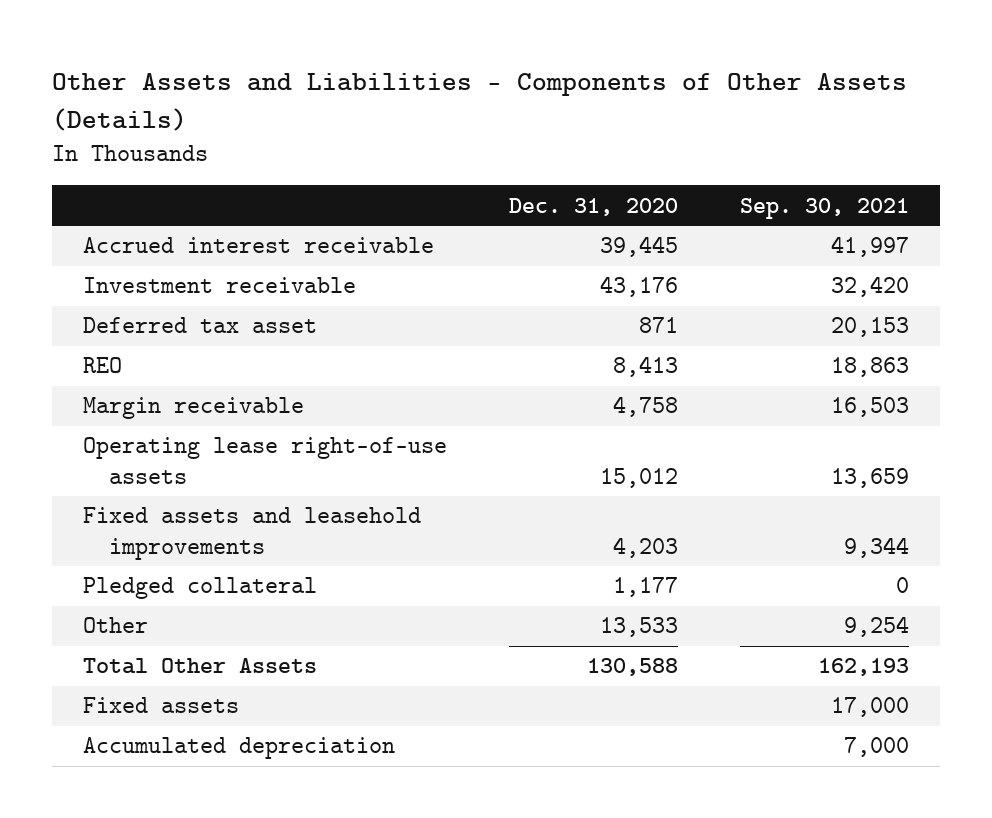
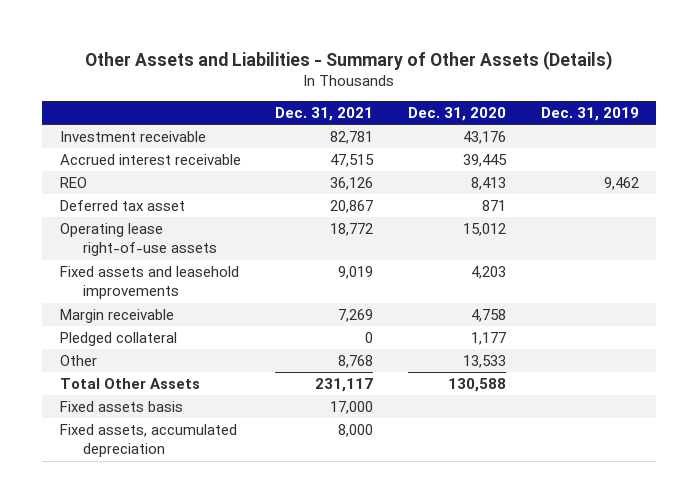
[51,72,907,131] Other Assets and Liabilities - Components of Other Assets (Details) -> [85,50,614,70] Other Assets and Liabilities - Summary of Other Assets (Details)
[739,197,909,219] Sep. 30, 2021 -> none
none -> [275,106,374,121] Dec. 31, 2021
none -> [541,106,640,121] Dec. 31, 2019
[82,237,434,254] Accrued interest receivable -> [59,154,241,166] Accrued interest receivable
[82,317,317,334] Deferred tax asset -> [59,200,185,212] Deferred tax asset
[82,397,304,420] Margin receivable -> [59,309,174,324] Margin receivable
[82,697,239,714] Fixed assets -> [59,401,183,413] Fixed assets basis
[82,737,395,760] Accumulated depreciation -> [59,424,237,458] Fixed assets, accumulated depreciation

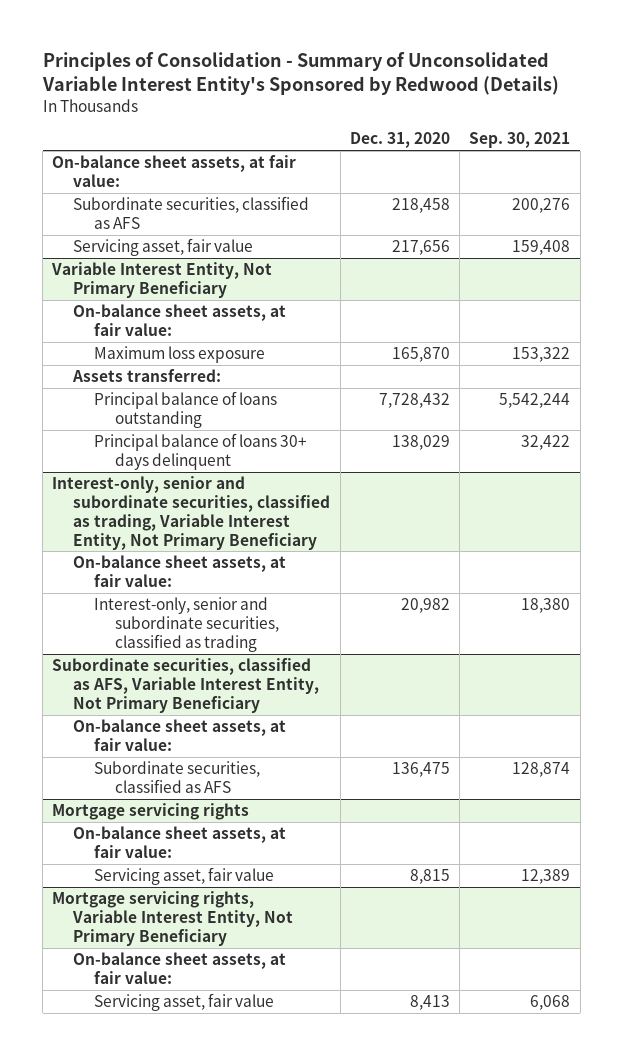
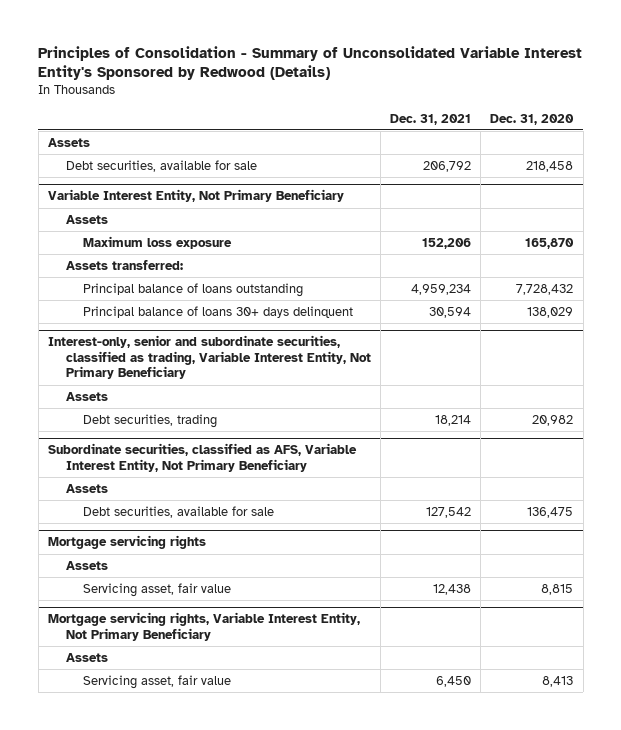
[469,132,571,149] Sep. 30, 2021 -> none
none -> [389,113,471,125] Dec. 31, 2021
[73,238,254,257] Servicing asset, fair value -> none
[52,155,297,187] On-balance sheet assets, at fair value: -> [48,137,91,147] Assets
[73,196,310,229] Subordinate securities, classified as AFS -> [65,159,257,172] Debt securities, available for sale
[73,304,287,336] On-balance sheet assets, at fair value: -> [65,214,108,224] Assets
[73,555,287,587] On-balance sheet assets, at fair value: -> [65,391,108,401] Assets
[94,597,280,652] Interest-only, senior and subordinate securities, classified as trading -> [83,413,218,428] Debt securities, trading
[73,719,287,751] On-balance sheet assets, at fair value: -> [65,483,108,493] Assets
[94,761,261,793] Subordinate securities, classified as AFS -> [83,505,275,518] Debt securities, available for sale
[73,826,287,858] On-balance sheet assets, at fair value: -> [65,560,108,570] Assets
[73,952,287,984] On-balance sheet assets, at fair value: -> [65,652,108,662] Assets

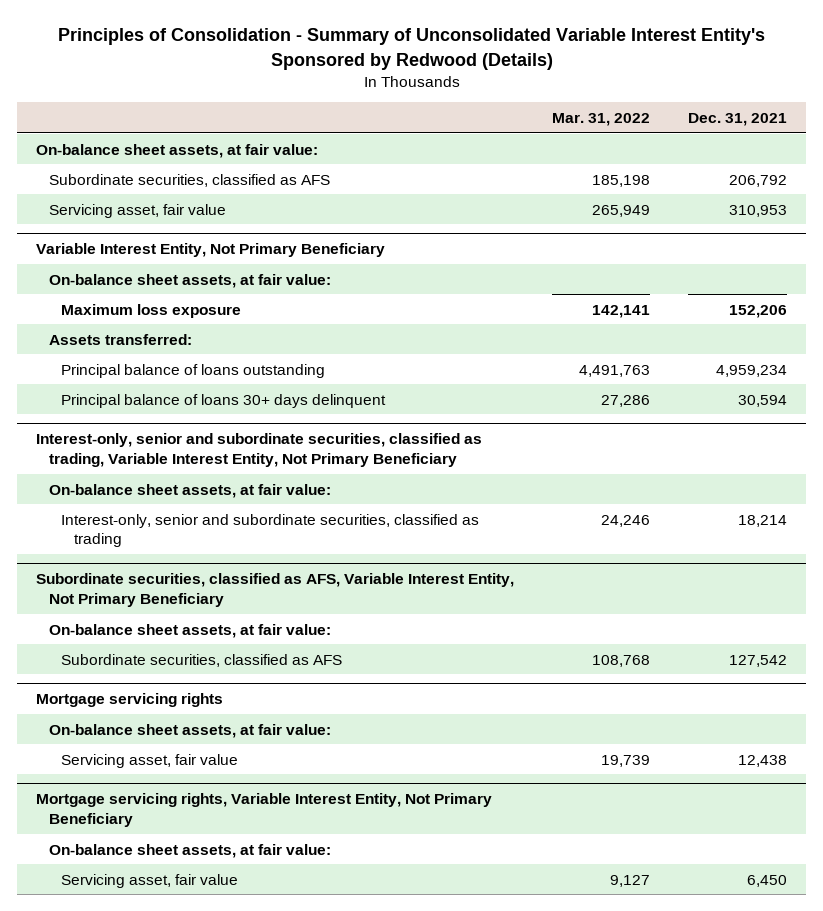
[490,113,575,125] Dec. 31, 2020 -> none
none -> [552,112,651,126] Mar. 31, 2022
[48,137,91,147] Assets -> [36,143,319,158] On-balance sheet assets, at fair value:
[65,159,257,172] Debt securities, available for sale -> [48,173,330,187] Subordinate securities, classified as AFS
none -> [48,203,226,218] Servicing asset, fair value
[65,214,108,224] Assets -> [48,273,331,288] On-balance sheet assets, at fair value:
[65,391,108,401] Assets -> [48,483,331,498] On-balance sheet assets, at fair value:
[83,413,218,428] Debt securities, trading -> [61,513,480,548] Interest-only, senior and subordinate securities, classified as trading
[65,483,108,493] Assets -> [48,623,331,638] On-balance sheet assets, at fair value:
[83,505,275,518] Debt securities, available for sale -> [61,653,343,667] Subordinate securities, classified as AFS
[65,560,108,570] Assets -> [48,723,331,738] On-balance sheet assets, at fair value:
[65,652,108,662] Assets -> [48,843,331,858] On-balance sheet assets, at fair value:

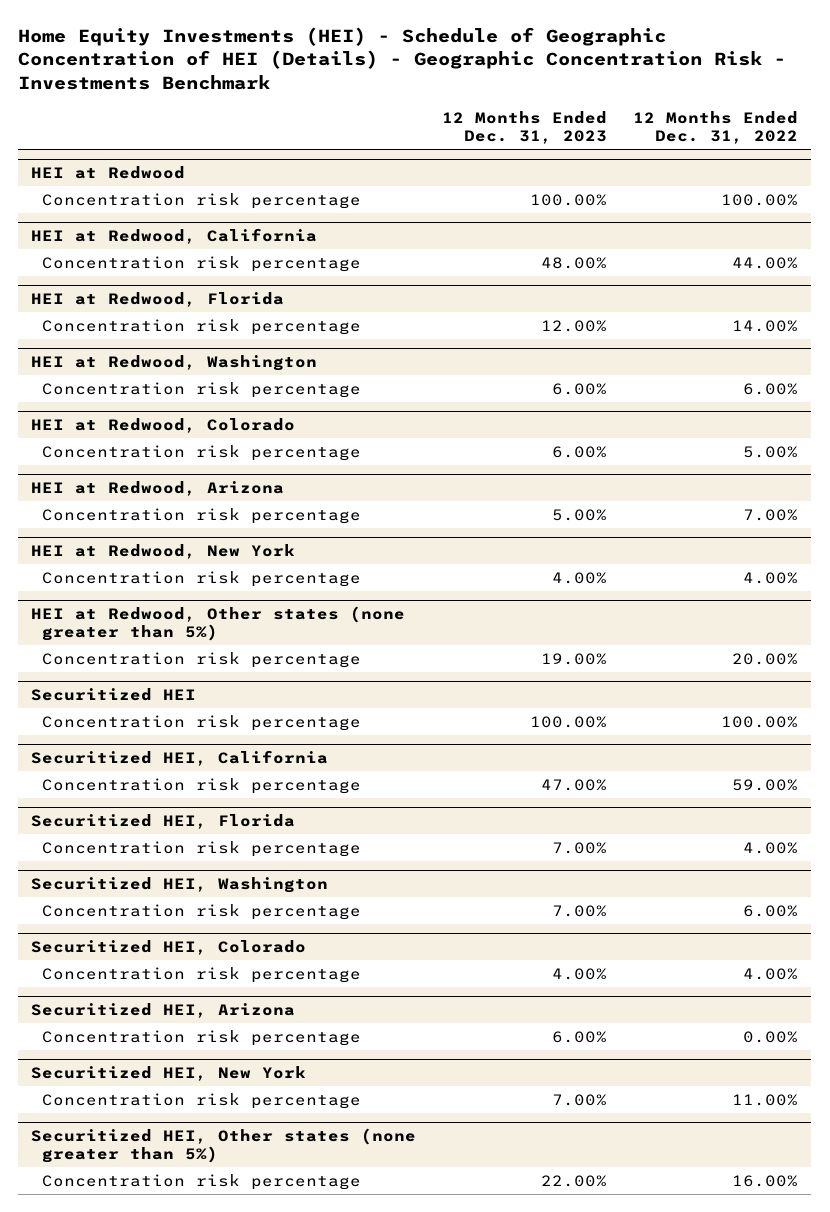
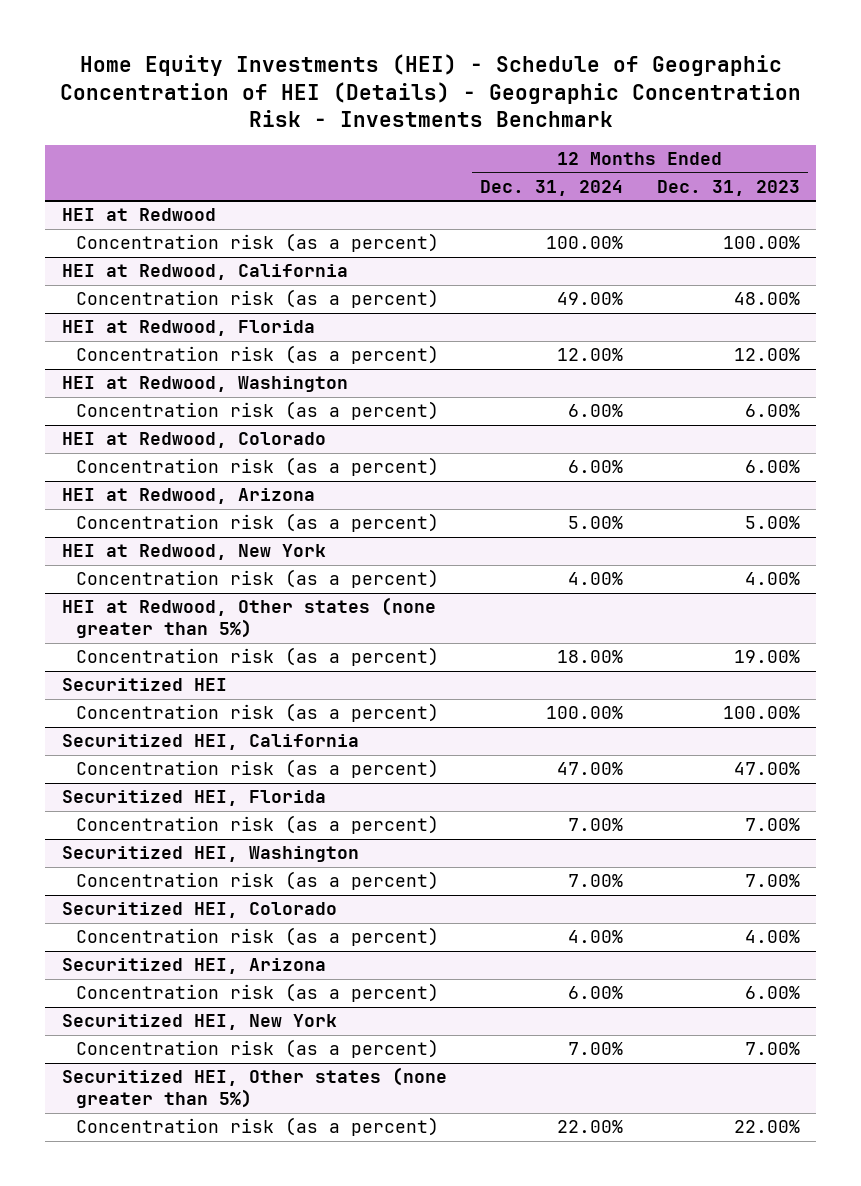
[633,110,799,145] 12 Months Ended Dec. 31, 2022 -> none
none -> [480,179,624,196] Dec. 31, 2024
[42,192,362,209] Concentration risk percentage -> [76,233,440,253] Concentration risk (as a percent)
[42,255,362,272] Concentration risk percentage -> [76,289,440,309] Concentration risk (as a percent)
[42,318,362,335] Concentration risk percentage -> [76,345,440,365] Concentration risk (as a percent)
[42,381,362,398] Concentration risk percentage -> [76,401,440,421] Concentration risk (as a percent)
[42,444,362,461] Concentration risk percentage -> [76,457,440,477] Concentration risk (as a percent)
[42,507,362,524] Concentration risk percentage -> [76,513,440,533] Concentration risk (as a percent)
[42,570,362,587] Concentration risk percentage -> [76,569,440,589] Concentration risk (as a percent)
[42,651,362,668] Concentration risk percentage -> [76,647,440,667] Concentration risk (as a percent)
[42,714,362,731] Concentration risk percentage -> [76,703,440,723] Concentration risk (as a percent)
[42,777,362,794] Concentration risk percentage -> [76,759,440,779] Concentration risk (as a percent)
[42,840,362,857] Concentration risk percentage -> [76,815,440,835] Concentration risk (as a percent)
[42,903,362,920] Concentration risk percentage -> [76,871,440,891] Concentration risk (as a percent)
[42,966,362,983] Concentration risk percentage -> [76,927,440,947] Concentration risk (as a percent)
[42,1029,362,1046] Concentration risk percentage -> [76,983,440,1003] Concentration risk (as a percent)
[42,1092,362,1109] Concentration risk percentage -> [76,1039,440,1059] Concentration risk (as a percent)
[42,1173,362,1190] Concentration risk percentage -> [76,1117,440,1137] Concentration risk (as a percent)

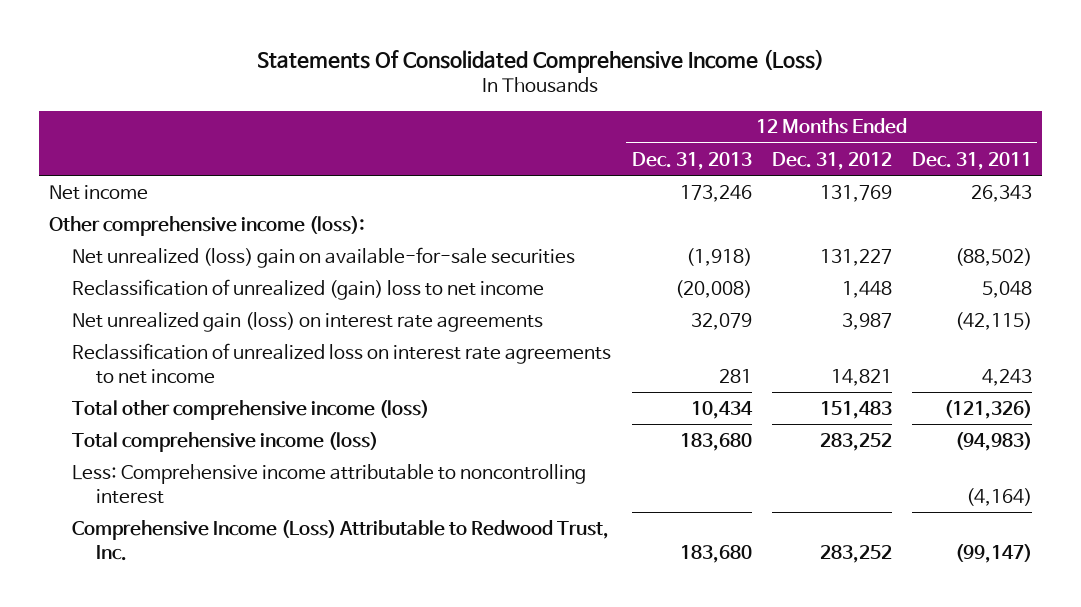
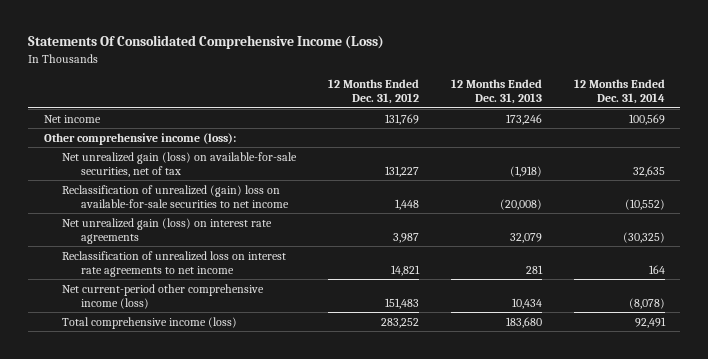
[911,151,1032,170] Dec. 31, 2011 -> none
none -> [573,79,665,105] 12 Months Ended Dec. 31, 2014
[72,246,576,268] Net unrealized (loss) gain on available-for-sale securities -> [62,151,298,177] Net unrealized gain (loss) on available-for-sale securities, net of tax
[72,278,545,300] Reclassification of unrealized (gain) loss to net income -> [62,184,290,208] Reclassification of unrealized (gain) loss on available-for-sale securities to net income
[72,399,430,420] Total other comprehensive income (loss) -> [62,283,265,309] Net current-period other comprehensive income (loss)
[72,463,587,504] Less: Comprehensive income attributable to noncontrolling interest -> none
[72,519,610,561] Comprehensive Income (Loss) Attributable to Redwood Trust, Inc. -> none

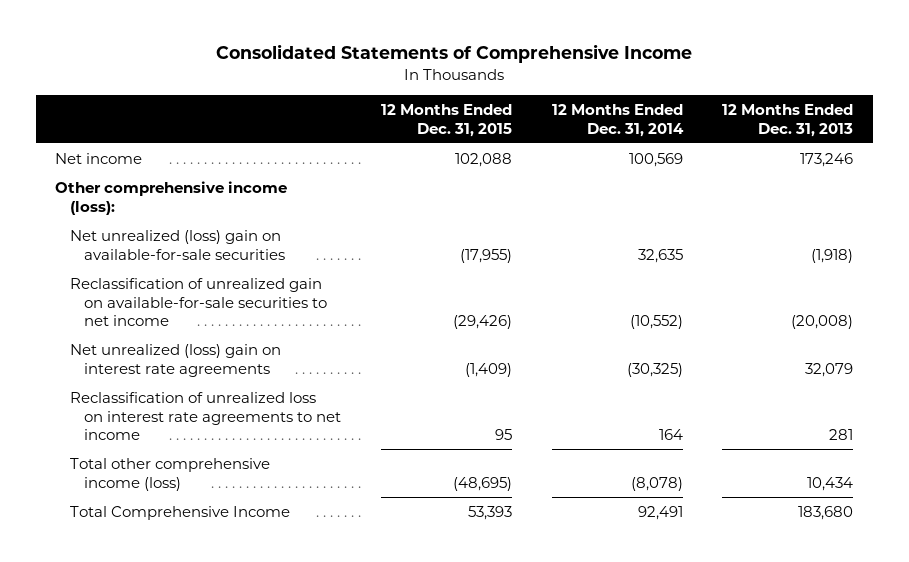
[27,35,384,50] Statements Of Consolidated Comprehensive Income (Loss) -> [216,44,693,64] Consolidated Statements of Comprehensive Income
[328,79,420,105] 12 Months Ended Dec. 31, 2012 -> none
none -> [380,103,512,137] 12 Months Ended Dec. 31, 2015
[62,151,298,177] Net unrealized gain (loss) on available-for-sale securities, net of tax -> [69,229,286,260] Net unrealized (loss) gain on available-for-sale securities
[62,184,290,208] Reclassification of unrealized (gain) loss on available-for-sale securities to net income -> [69,277,328,327] Reclassification of unrealized gain on available-for-sale securities to net income
[62,217,273,244] Net unrealized gain (loss) on interest rate agreements -> [69,343,281,377] Net unrealized (loss) gain on interest rate agreements
[62,283,265,309] Net current-period other comprehensive income (loss) -> [69,457,270,491] Total other comprehensive income (loss)
[62,316,238,329] Total comprehensive income (loss) -> [69,505,290,520] Total Comprehensive Income

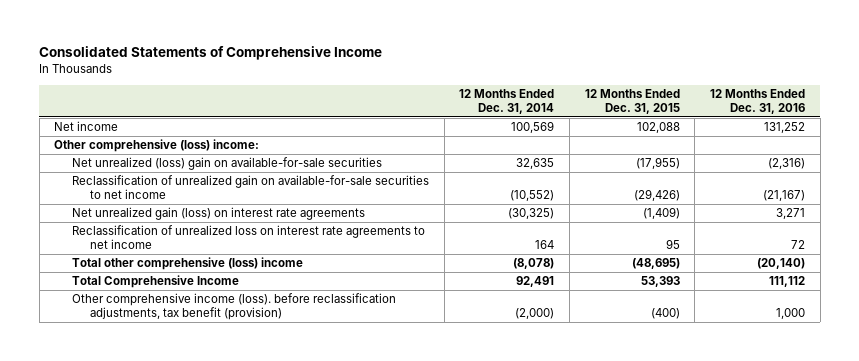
[722,103,854,137] 12 Months Ended Dec. 31, 2013 -> none
none -> [709,88,805,114] 12 Months Ended Dec. 31, 2016
[55,180,288,215] Other comprehensive income (loss): -> [54,139,260,153] Other comprehensive (loss) income:
[69,343,281,377] Net unrealized (loss) gain on interest rate agreements -> [72,207,366,221] Net unrealized gain (loss) on interest rate agreements
[69,457,270,491] Total other comprehensive income (loss) -> [72,257,304,271] Total other comprehensive (loss) income
none -> [72,293,397,321] Other comprehensive income (loss). before reclassification adjustments, tax benefit (provision)

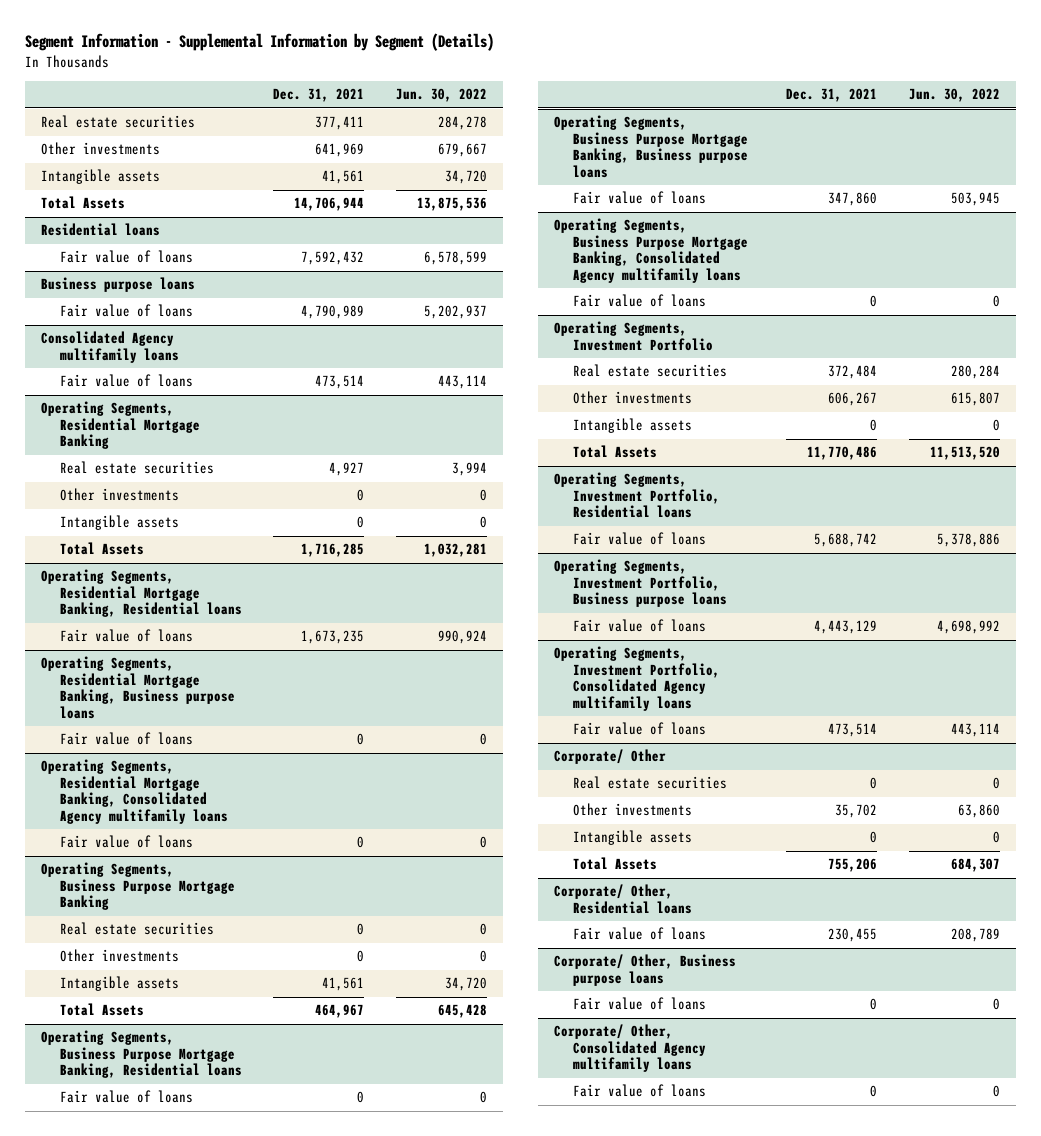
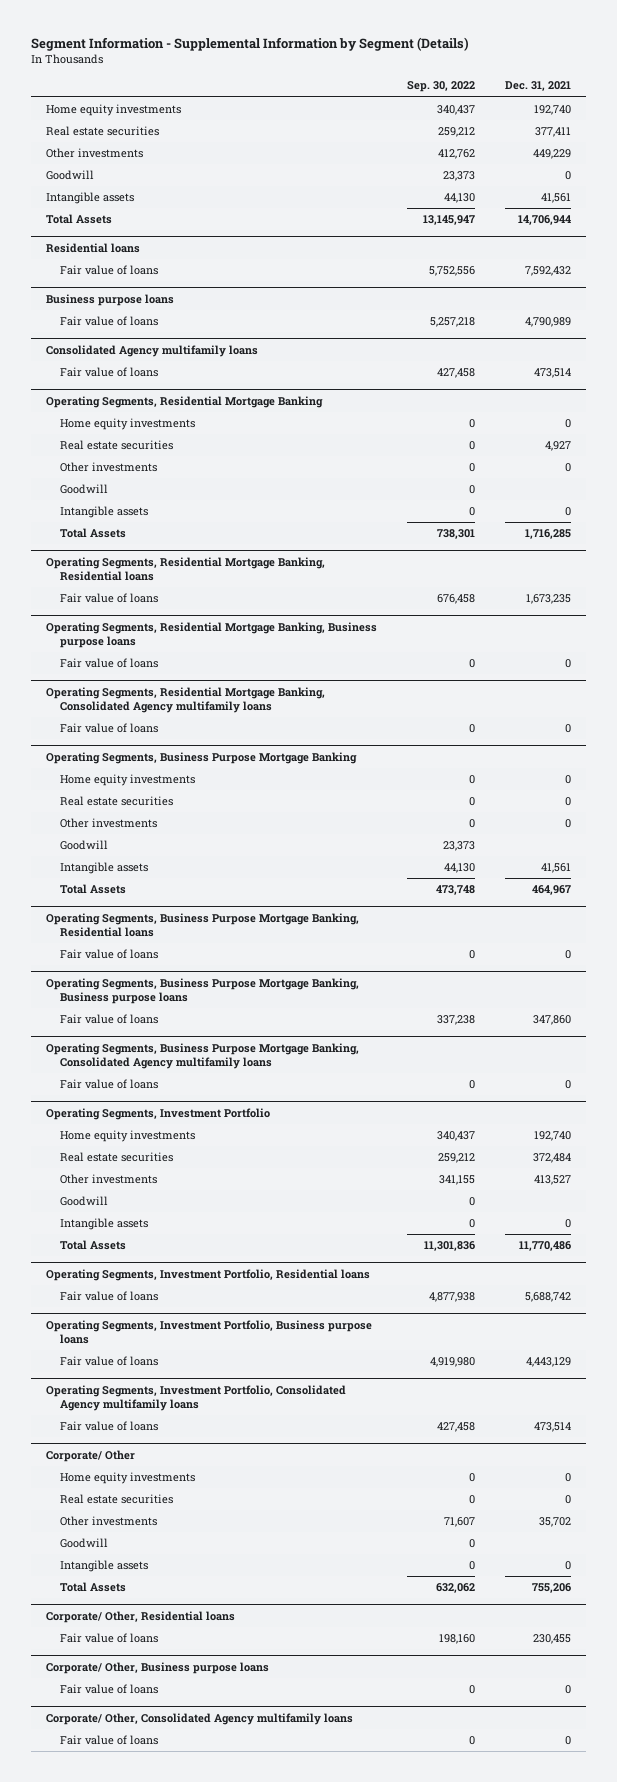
[395,88,487,103] Jun. 30, 2022 -> none
none -> [406,81,475,93] Sep. 30, 2022
none -> [45,104,181,117] Home equity investments
[315,143,365,158] 641,969 -> [533,149,572,160] 449,229
none -> [45,170,94,181] Goodwill
none -> [59,418,195,431] Home equity investments
none -> [59,484,108,495] Goodwill
none -> [59,774,195,787] Home equity investments
none -> [59,840,108,851] Goodwill
none -> [59,1130,195,1143] Home equity investments
[828,392,878,407] 606,267 -> [534,1175,572,1186] 413,527
none -> [59,1196,108,1207] Goodwill
none -> [59,1472,195,1485] Home equity investments
none -> [59,1538,108,1549] Goodwill

